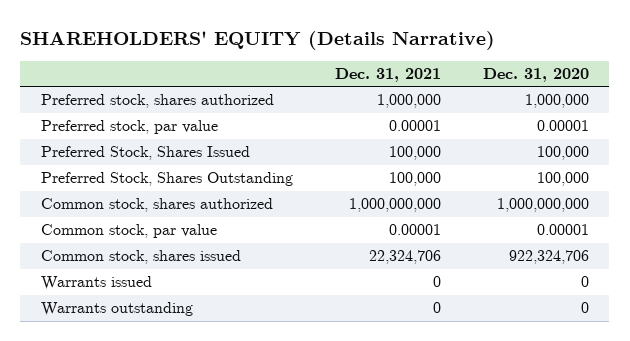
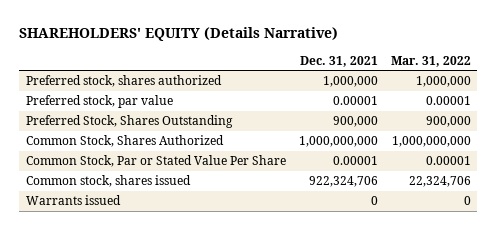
[482,68,589,83] Dec. 31, 2020 -> none
none -> [390,55,471,67] Mar. 31, 2022
[41,146,251,161] Preferred Stock, Shares Issued -> none
[388,172,441,187] 100,000 -> [332,116,378,128] 900,000
[41,198,274,213] Common stock, shares authorized -> [25,135,224,148] Common Stock, Shares Authorized
[41,224,218,239] Common stock, par value -> [25,155,286,168] Common Stock, Par or Stated Value Per Share
[368,250,441,265] 22,324,706 -> [308,176,378,188] 922,324,706
[41,302,194,317] Warrants outstanding -> none

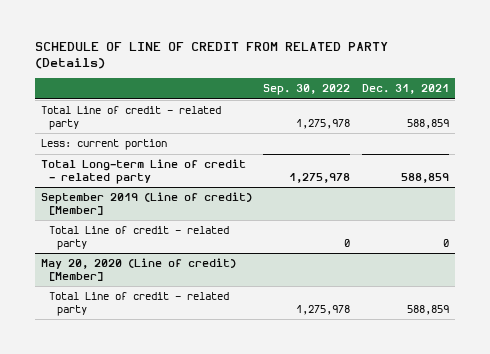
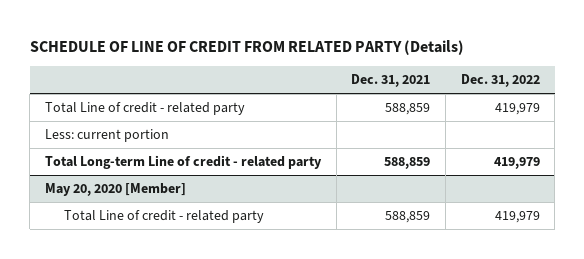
[263,84,351,96] Sep. 30, 2022 -> none
none -> [460,74,540,88] Dec. 31, 2022
[40,192,252,215] September 2019 (Line of credit) [Member] -> none
[48,226,229,250] Total Line of credit - related party -> none
[40,258,236,281] May 20, 2020 (Line of credit) [Member] -> [44,183,186,197] May 20, 2020 [Member]

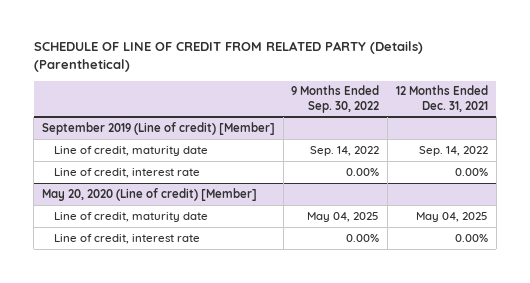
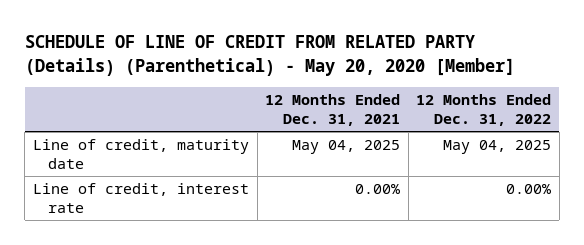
[33,41,423,73] SCHEDULE OF LINE OF CREDIT FROM RELATED PARTY (Details) (Parenthetical) -> [24,35,515,76] SCHEDULE OF LINE OF CREDIT FROM RELATED PARTY (Details) (Parenthetical) - May 20, 2020 [Member]
[291,85,380,113] 9 Months Ended Sep. 30, 2022 -> none
none -> [416,93,552,126] 12 Months Ended Dec. 31, 2022
[41,121,275,135] September 2019 (Line of credit) [Member] -> none
[54,145,209,156] Line of credit, maturity date -> none
[54,167,201,178] Line of credit, interest rate -> none
[41,187,257,201] May 20, 2020 (Line of credit) [Member] -> none

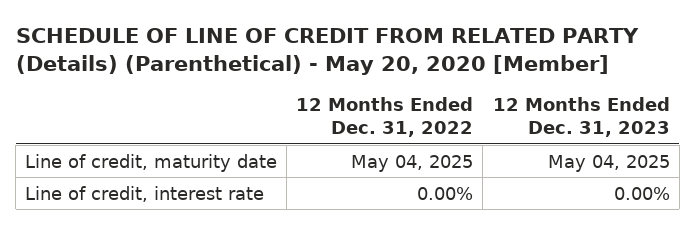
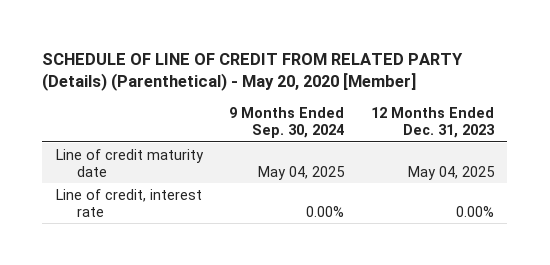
[296,97,474,137] 12 Months Ended Dec. 31, 2022 -> none
none -> [229,106,345,139] 9 Months Ended Sep. 30, 2024
[25,153,278,172] Line of credit, maturity date -> [55,148,204,178] Line of credit maturity date

